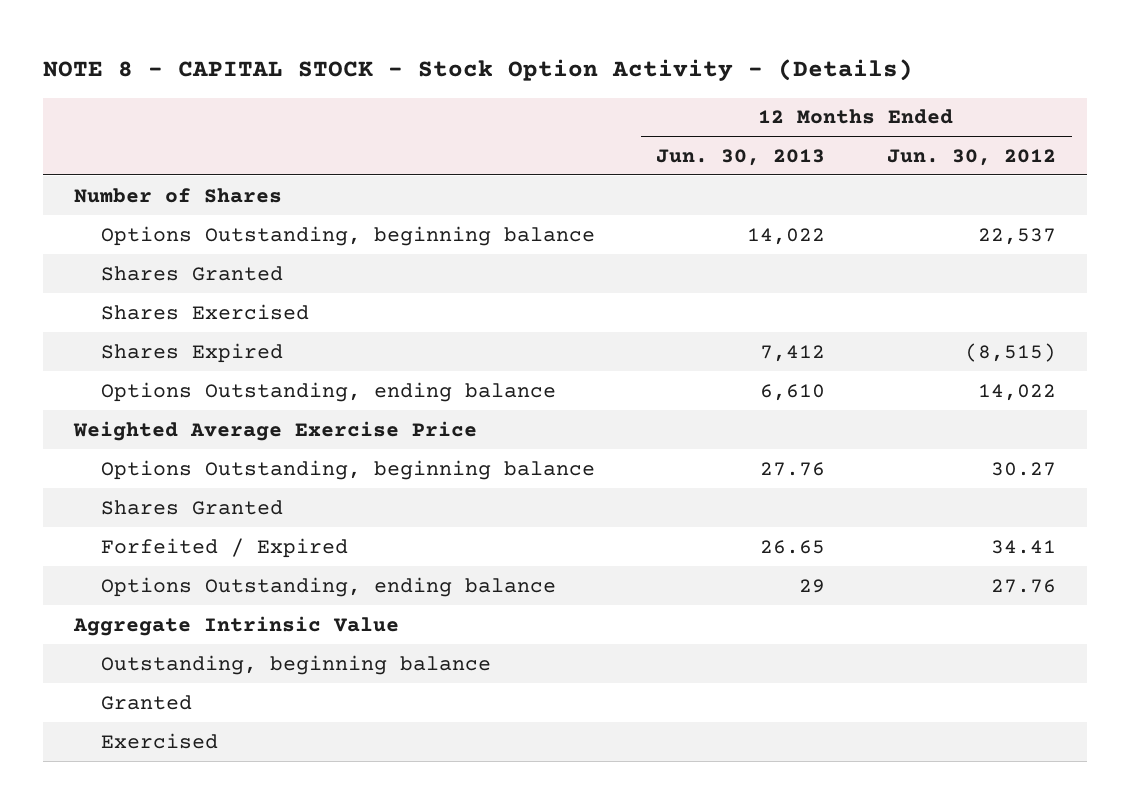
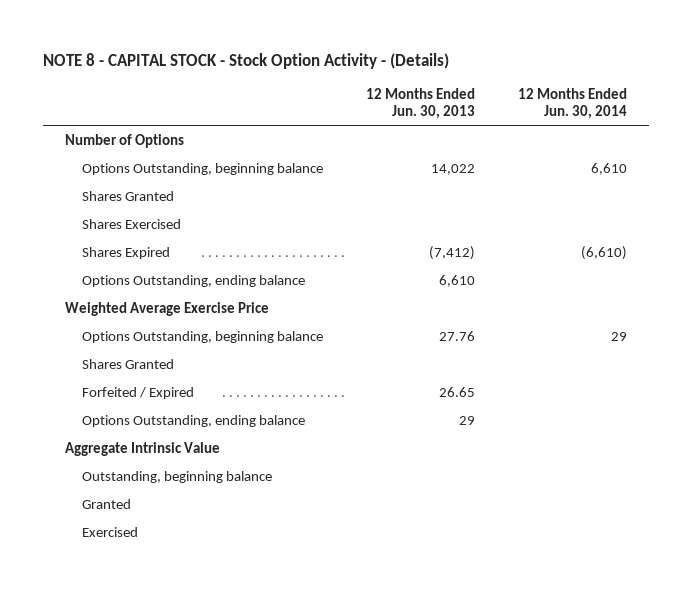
[887,148,1057,166] Jun. 30, 2012 -> none
none -> [518,87,628,119] 12 Months Ended Jun. 30, 2014
[73,187,282,203] Number of Shares -> [64,133,184,148] Number of Options
[760,344,826,362] 7,412 -> [429,245,476,260] (7,412)

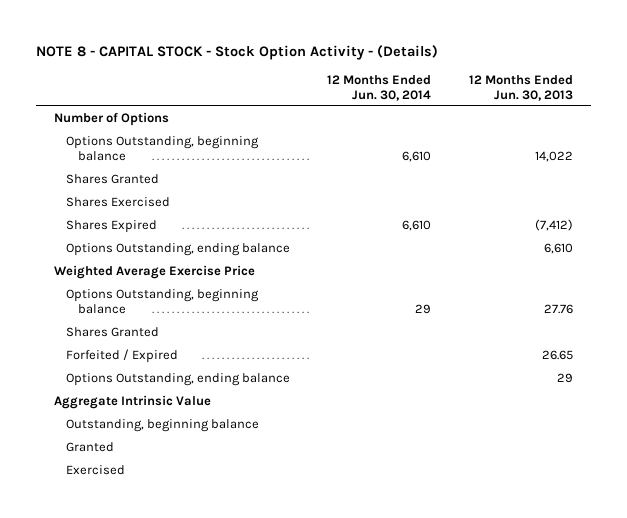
[581,245,628,260] (6,610) -> [402,220,432,232] 6,610

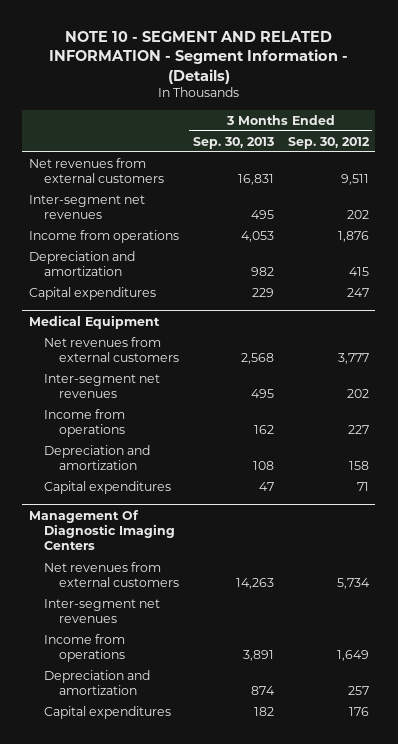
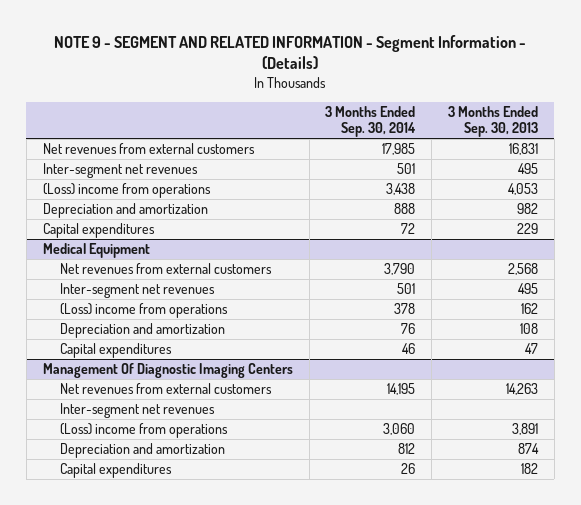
[48,30,348,84] NOTE 10 - SEGMENT AND RELATED INFORMATION - Segment Information - (Details) -> [54,34,527,70] NOTE 9 - SEGMENT AND RELATED INFORMATION - Segment Information - (Details)
[287,136,370,149] Sep. 30, 2012 -> none
none -> [325,106,417,138] 3 Months Ended Sep. 30, 2014
[29,229,180,243] Income from operations -> [42,183,211,199] (Loss) income from operations
[44,408,126,438] Income from operations -> [60,303,229,319] (Loss) income from operations
[44,633,126,663] Income from operations -> [60,423,229,439] (Loss) income from operations

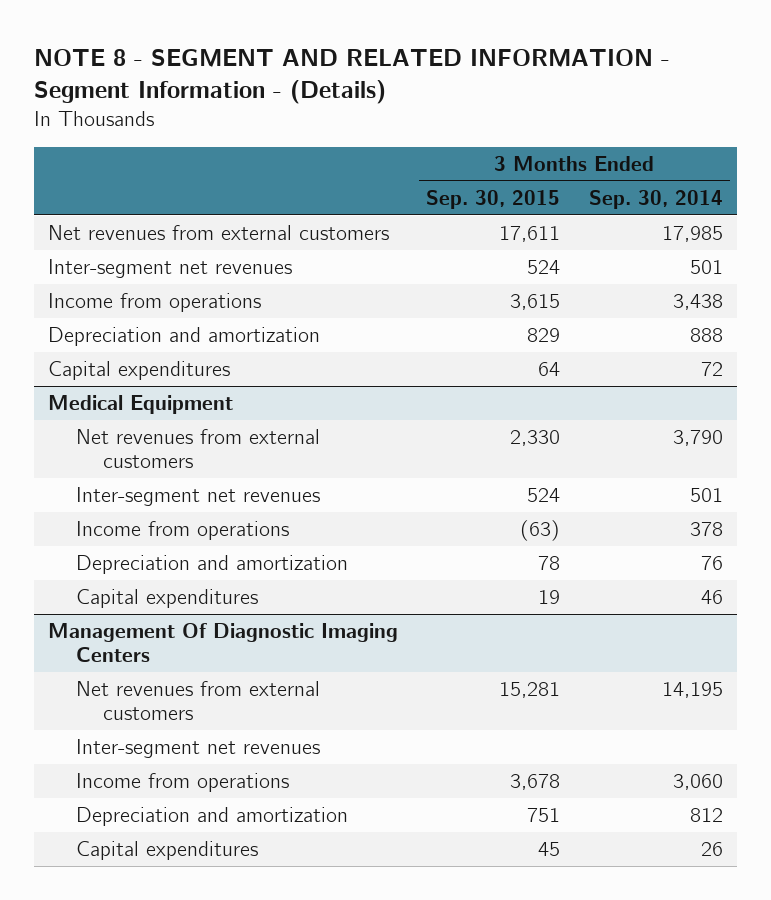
[54,34,527,70] NOTE 9 - SEGMENT AND RELATED INFORMATION - Segment Information - (Details) -> [34,49,671,105] NOTE 8 - SEGMENT AND RELATED INFORMATION - Segment Information - (Details)
[448,106,539,138] 3 Months Ended Sep. 30, 2013 -> none
none -> [426,190,561,210] Sep. 30, 2015
[42,183,211,199] (Loss) income from operations -> [48,293,262,313] Income from operations
[60,303,229,319] (Loss) income from operations -> [75,521,289,541] Income from operations
[60,423,229,439] (Loss) income from operations -> [75,773,289,793] Income from operations

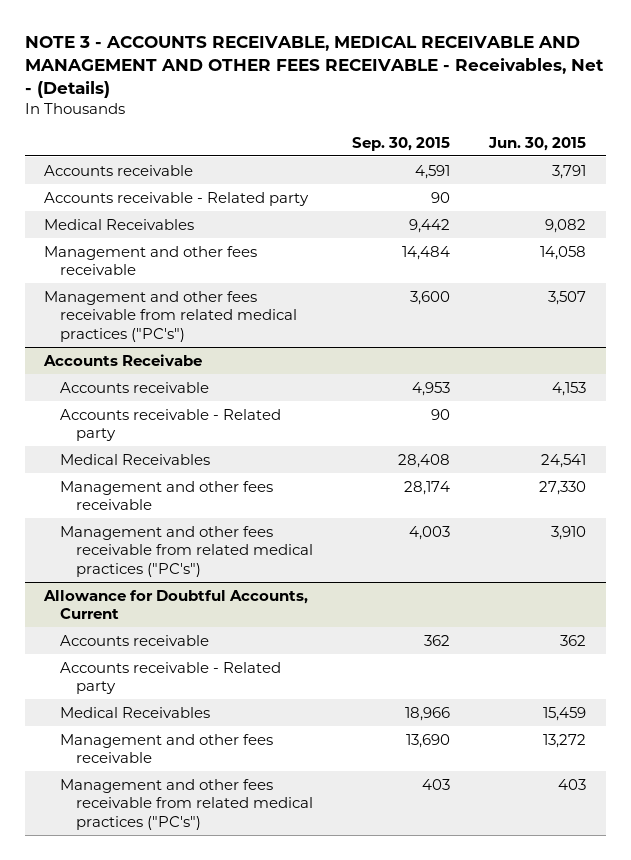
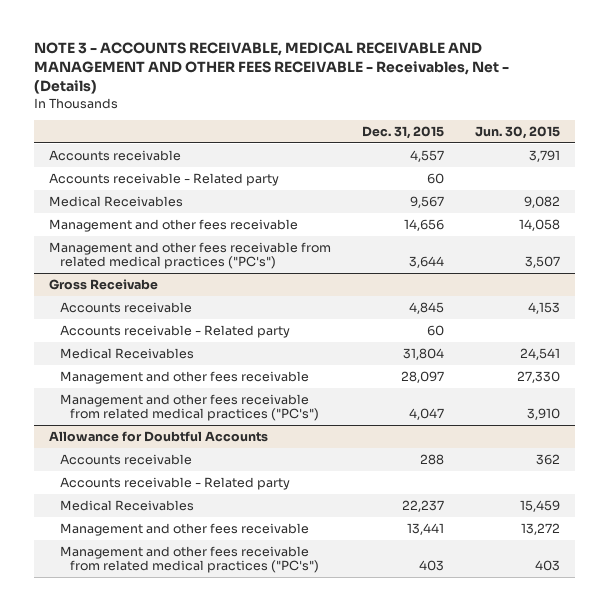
[352,136,451,151] Sep. 30, 2015 -> none
none -> [362,125,445,139] Dec. 31, 2015
[43,353,203,366] Accounts Receivabe -> [49,278,159,290] Gross Receivabe
[43,589,309,620] Allowance for Doubtful Accounts, Current -> [49,430,269,442] Allowance for Doubtful Accounts

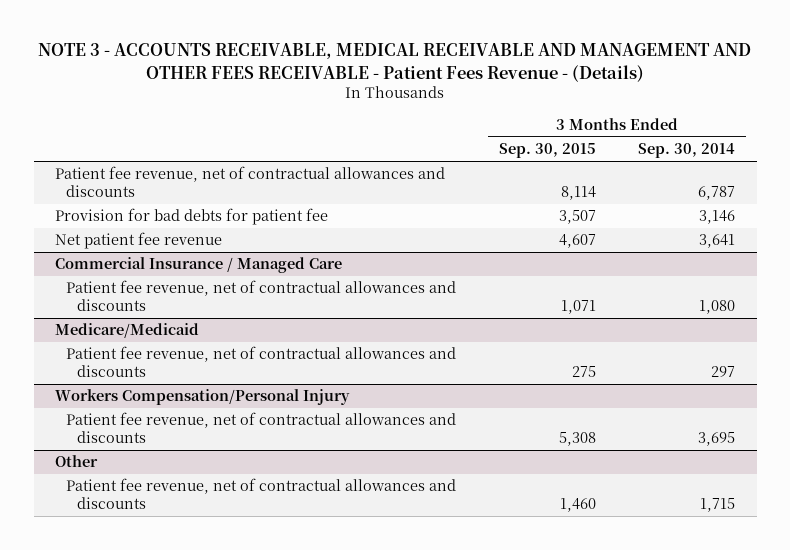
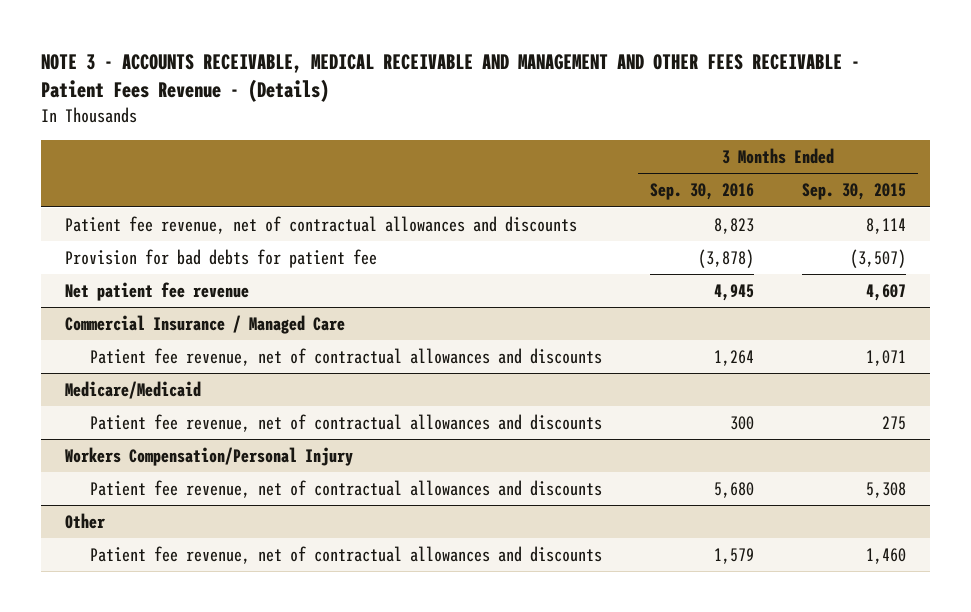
[638,143,736,159] Sep. 30, 2014 -> none
none -> [650,183,755,201] Sep. 30, 2016
[558,210,596,225] 3,507 -> [850,249,907,269] (3,507)

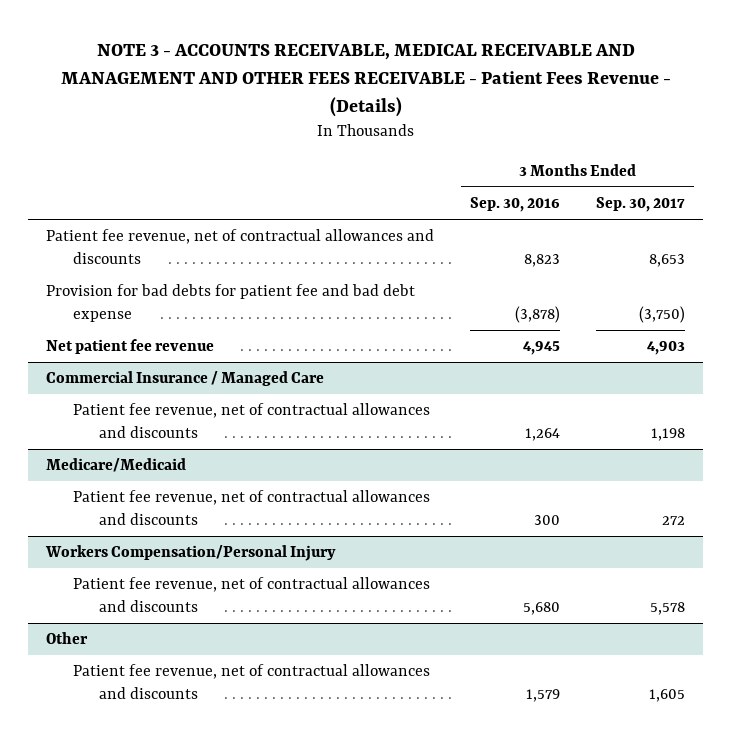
[802,183,907,201] Sep. 30, 2015 -> none
none -> [596,197,686,213] Sep. 30, 2017
[64,249,377,269] Provision for bad debts for patient fee -> [46,284,416,322] Provision for bad debts for patient fee and bad debt expense

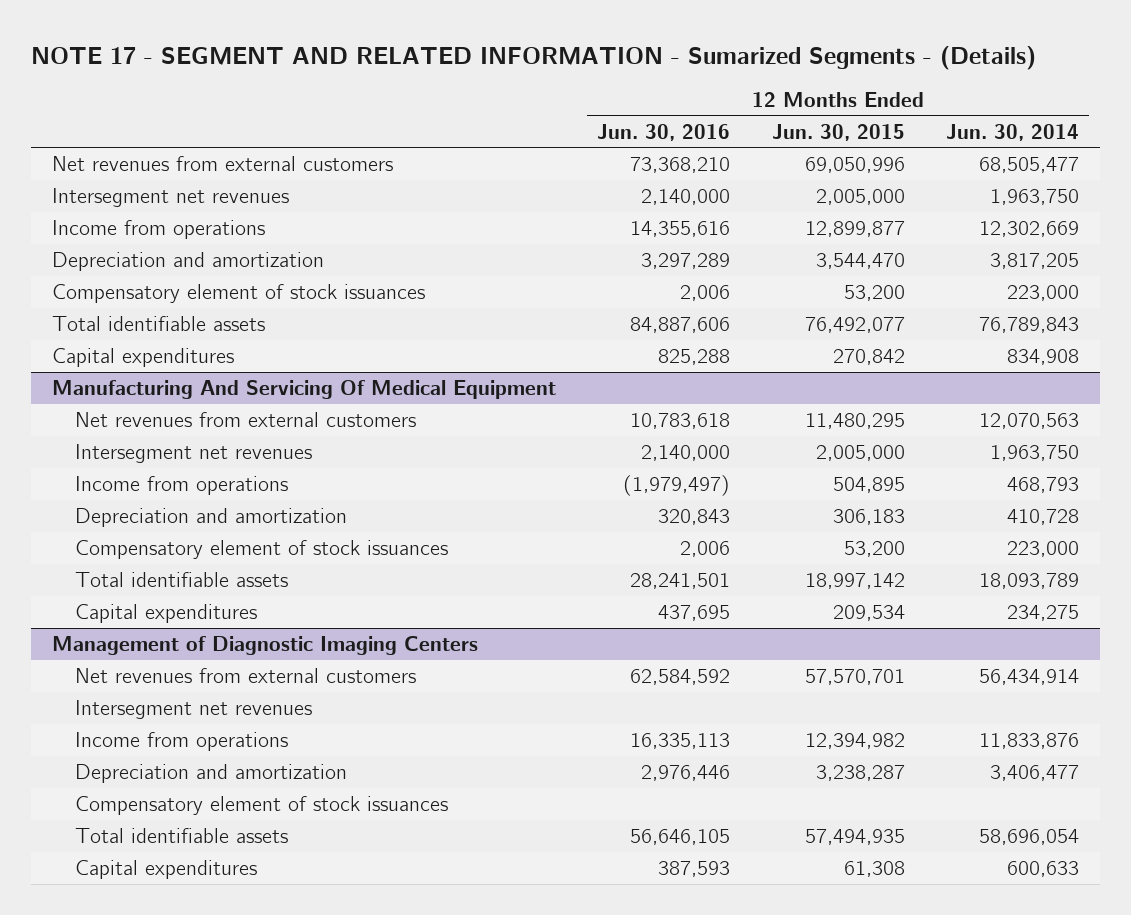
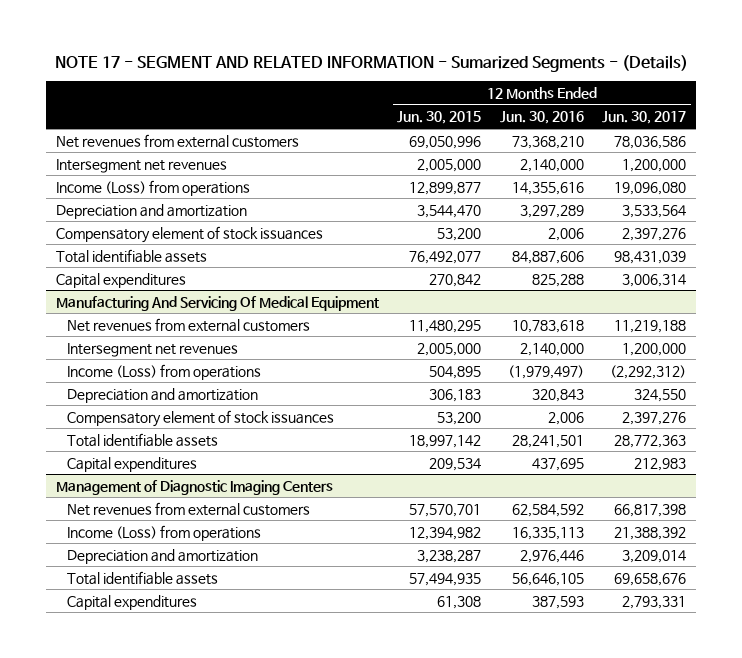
[946,123,1080,141] Jun. 30, 2014 -> none
none -> [602,111,687,125] Jun. 30, 2017
[52,219,266,239] Income from operations -> [55,179,250,196] Income (Loss) from operations
[74,475,288,495] Income from operations -> [67,363,262,380] Income (Loss) from operations
[74,699,312,719] Intersegment net revenues -> none
[74,731,288,751] Income from operations -> [67,524,262,541] Income (Loss) from operations
[74,795,448,815] Compensatory element of stock issuances -> none

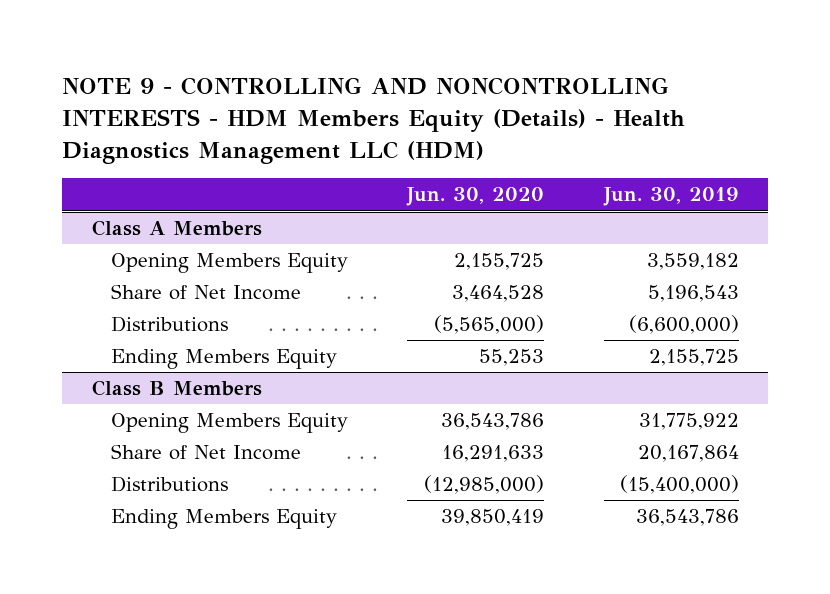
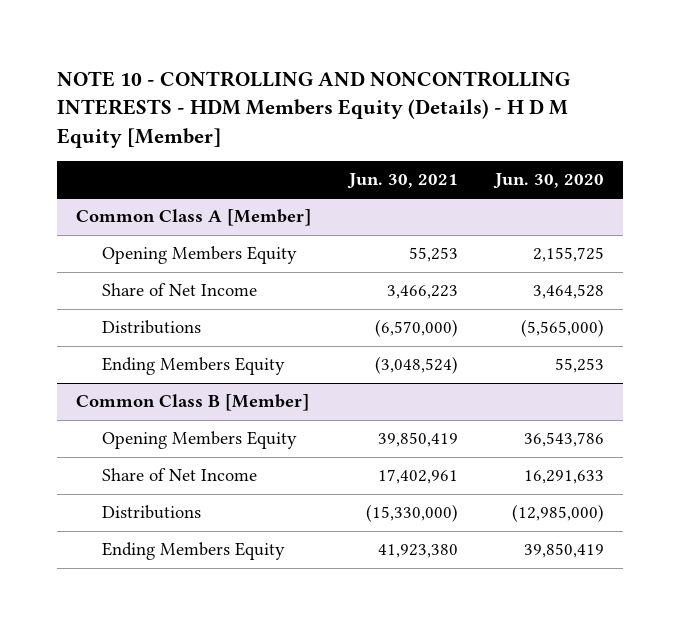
[62,76,686,164] NOTE 9 - CONTROLLING AND NONCONTROLLING INTERESTS - HDM Members Equity (Details) - Health Diagnostics Management LLC (HDM) -> [57,70,571,148] NOTE 10 - CONTROLLING AND NONCONTROLLING INTERESTS - HDM Members Equity (Details) - H D M Equity [Member]
[602,187,739,207] Jun. 30, 2019 -> none
none -> [346,173,458,190] Jun. 30, 2021
[91,220,262,237] Class A Members -> [76,209,312,227] Common Class A [Member]
[91,380,262,397] Class B Members -> [76,394,310,412] Common Class B [Member]

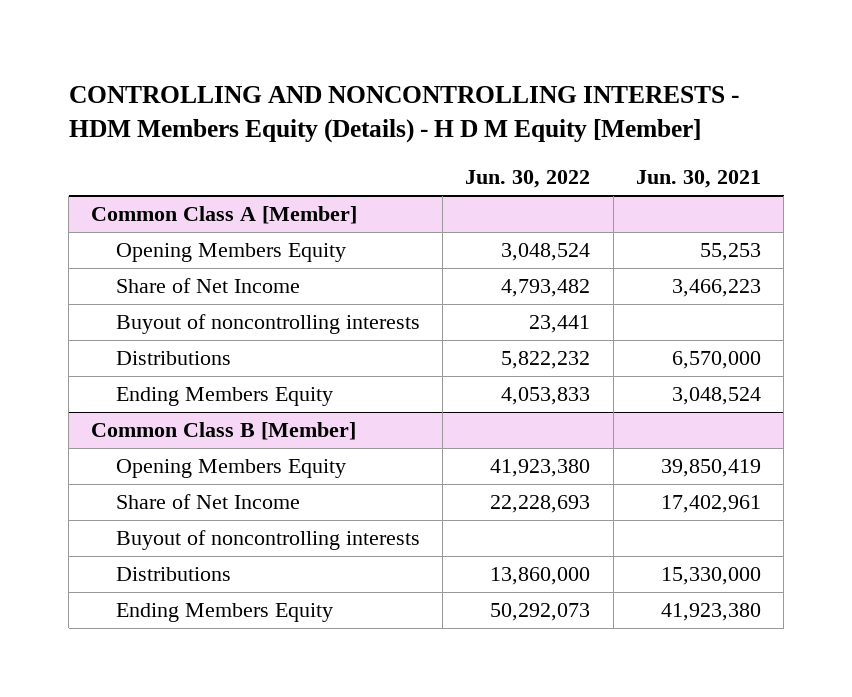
[57,70,571,148] NOTE 10 - CONTROLLING AND NONCONTROLLING INTERESTS - HDM Members Equity (Details) - H D M Equity [Member] -> [68,85,739,143] CONTROLLING AND NONCONTROLLING INTERESTS - HDM Members Equity (Details) - H D M Equity [Member]
[493,173,605,190] Jun. 30, 2020 -> none
none -> [465,170,591,189] Jun. 30, 2022
none -> [115,314,420,335] Buyout of noncontrolling interests
[374,319,458,338] (6,570,000) -> [671,351,761,370] 6,570,000
[374,356,458,375] (3,048,524) -> [671,387,761,406] 3,048,524
none -> [115,530,420,551] Buyout of noncontrolling interests
[365,504,458,523] (15,330,000) -> [660,567,761,586] 15,330,000

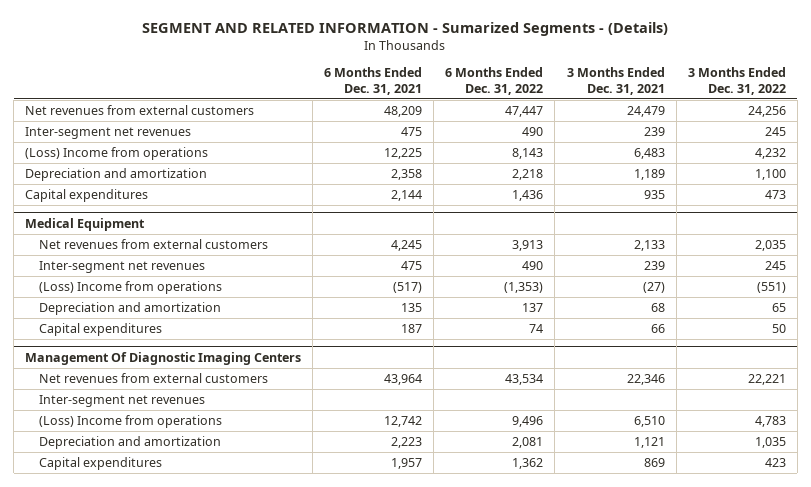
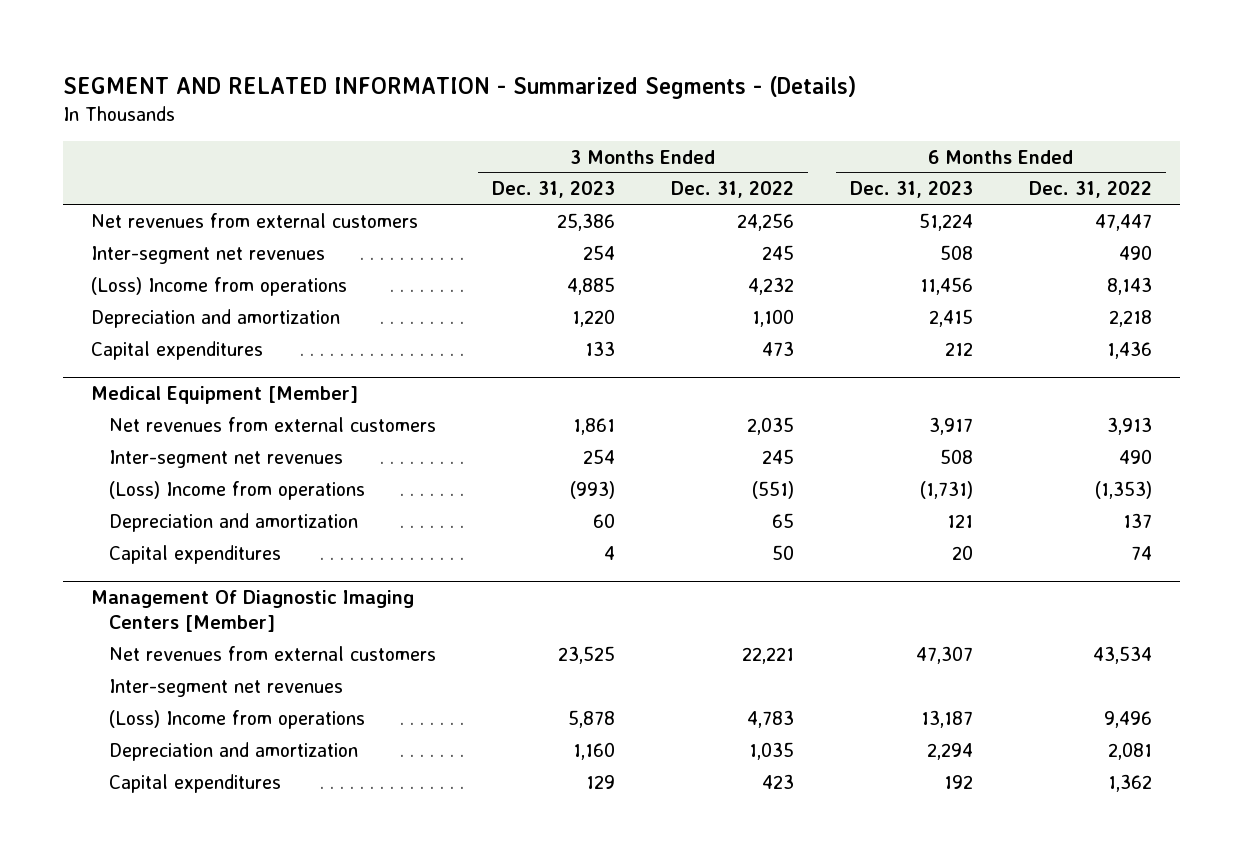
[142,22,669,37] SEGMENT AND RELATED INFORMATION - Sumarized Segments - (Details) -> [63,76,857,100] SEGMENT AND RELATED INFORMATION - Summarized Segments - (Details)
[324,67,423,95] 6 Months Ended Dec. 31, 2021 -> none
[566,67,665,95] 3 Months Ended Dec. 31, 2021 -> none
none -> [492,181,616,199] Dec. 31, 2023
none -> [850,181,974,199] Dec. 31, 2023
[25,217,146,231] Medical Equipment -> [91,386,359,405] Medical Equipment [Member]
[25,351,302,365] Management Of Diagnostic Imaging Centers -> [91,590,415,632] Management Of Diagnostic Imaging Centers [Member]

